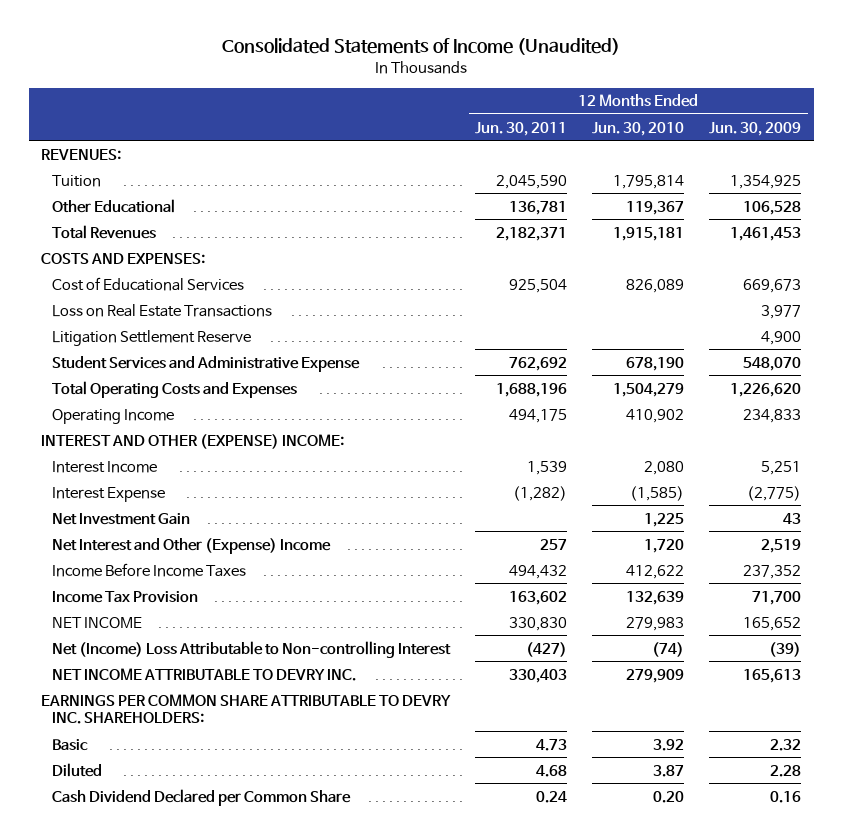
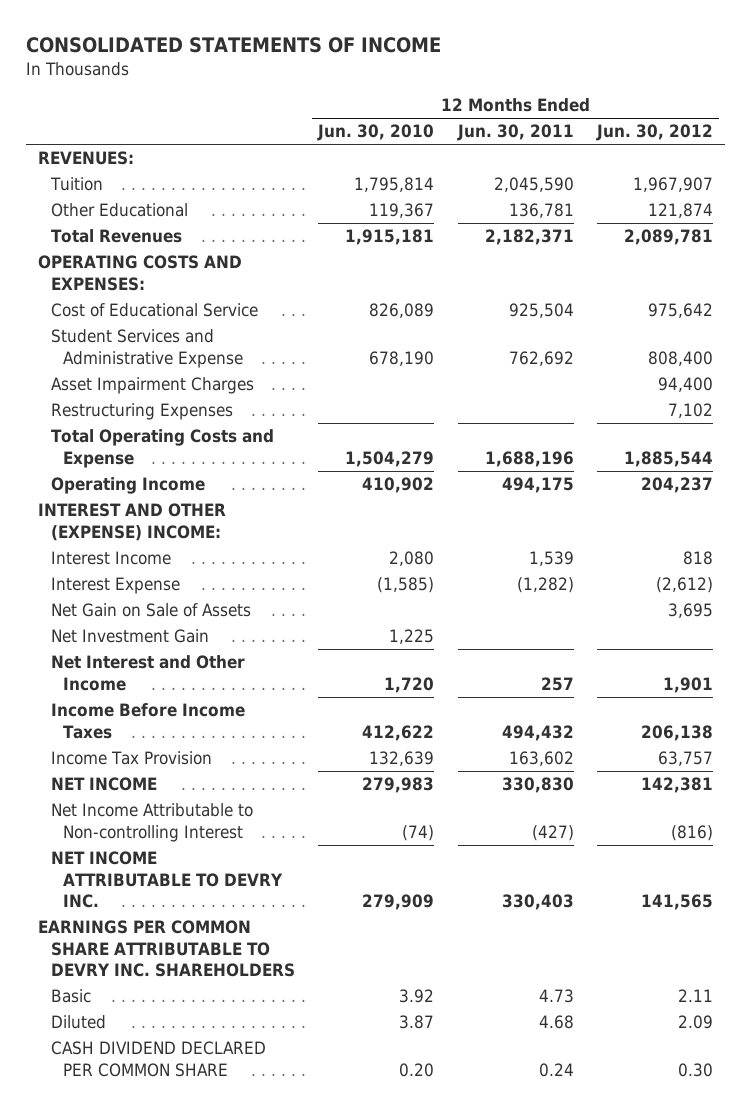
[222,38,621,56] Consolidated Statements of Income (Unaudited) -> [25,37,441,54] CONSOLIDATED STATEMENTS OF INCOME
[709,121,802,136] Jun. 30, 2009 -> none
none -> [596,124,714,142] Jun. 30, 2012
[51,303,272,317] Loss on Real Estate Transactions -> none
[51,329,251,346] Litigation Settlement Reserve -> none
[41,252,206,264] COSTS AND EXPENSES: -> [37,255,242,291] OPERATING COSTS AND EXPENSES:
[51,276,244,291] Cost of Educational Services -> [50,303,258,318] Cost of Educational Service
none -> [50,377,254,395] Asset Impairment Charges
none -> [50,403,233,421] Restructuring Expenses
[51,380,297,398] Total Operating Costs and Expenses -> [50,429,274,468] Total Operating Costs and Expense
none -> [50,603,251,618] Net Gain on Sale of Assets
[51,537,331,554] Net Interest and Other (Expense) Income -> [50,655,245,691] Net Interest and Other Income
[51,640,451,658] Net (Income) Loss Attributable to Non-controlling Interest -> [50,803,253,842] Net Income Attributable to Non-controlling Interest
[41,693,452,725] EARNINGS PER COMMON SHARE ATTRIBUTABLE TO DEVRY INC. SHAREHOLDERS: -> [37,920,295,978] EARNINGS PER COMMON SHARE ATTRIBUTABLE TO DEVRY INC. SHAREHOLDERS
[51,788,351,806] Cash Dividend Declared per Common Share -> [50,1041,266,1077] CASH DIVIDEND DECLARED PER COMMON SHARE

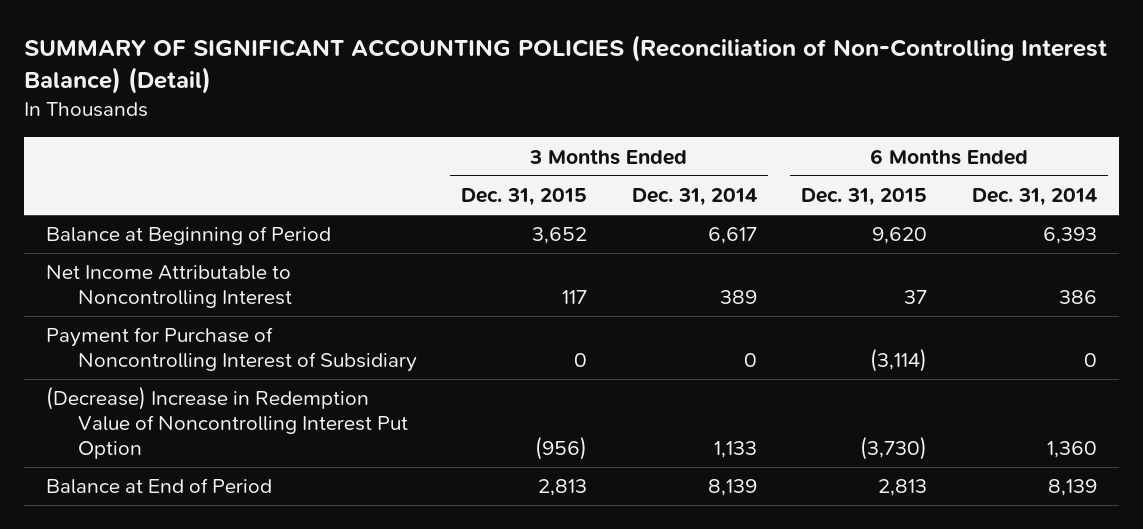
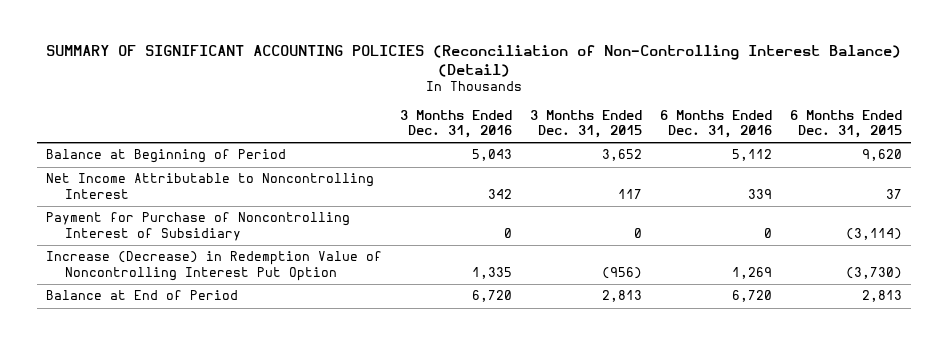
[631,187,757,206] Dec. 31, 2014 -> none
[971,187,1097,206] Dec. 31, 2014 -> none
none -> [399,110,512,139] 3 Months Ended Dec. 31, 2016
none -> [660,110,773,139] 6 Months Ended Dec. 31, 2016
[45,386,408,459] (Decrease) Increase in Redemption Value of Noncontrolling Interest Put Option -> [45,251,382,281] Increase (Decrease) in Redemption Value of Noncontrolling Interest Put Option

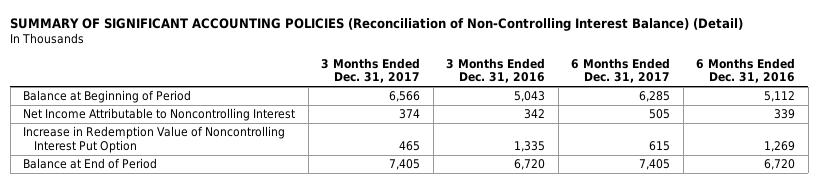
[530,110,643,139] 3 Months Ended Dec. 31, 2015 -> none
[790,110,903,139] 6 Months Ended Dec. 31, 2015 -> none
none -> [321,58,421,84] 3 Months Ended Dec. 31, 2017
none -> [571,58,671,84] 6 Months Ended Dec. 31, 2017
[45,212,350,241] Payment for Purchase of Noncontrolling Interest of Subsidiary -> none
[45,251,382,281] Increase (Decrease) in Redemption Value of Noncontrolling Interest Put Option -> [23,126,286,153] Increase in Redemption Value of Noncontrolling Interest Put Option

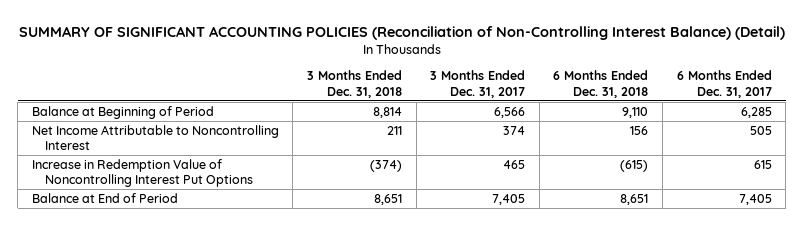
[446,58,546,84] 3 Months Ended Dec. 31, 2016 -> none
[696,58,796,84] 6 Months Ended Dec. 31, 2016 -> none
none -> [306,70,402,98] 3 Months Ended Dec. 31, 2018
none -> [553,70,649,98] 6 Months Ended Dec. 31, 2018
[23,126,286,153] Increase in Redemption Value of Noncontrolling Interest Put Option -> [31,159,253,188] Increase in Redemption Value of Noncontrolling Interest Put Options

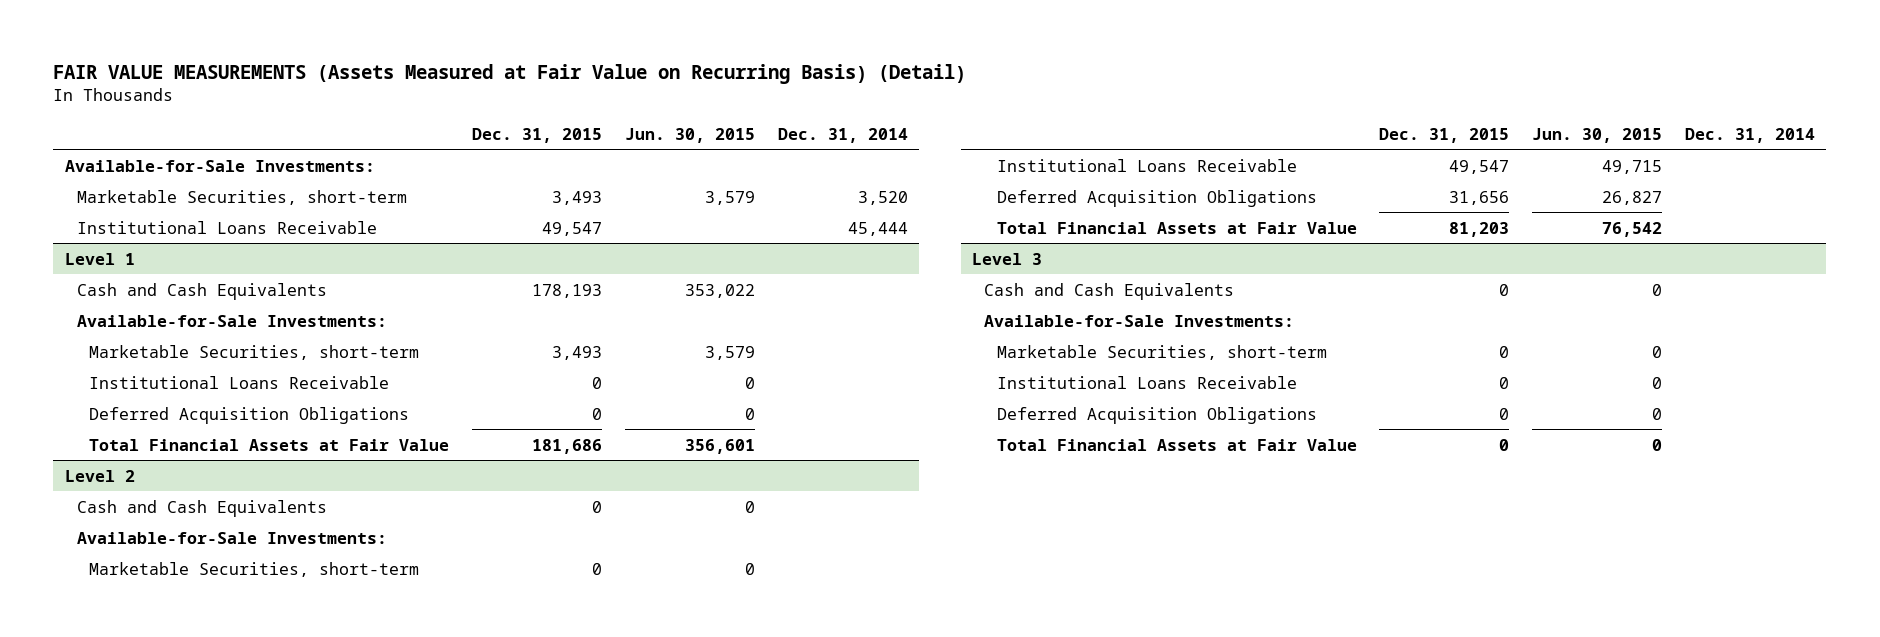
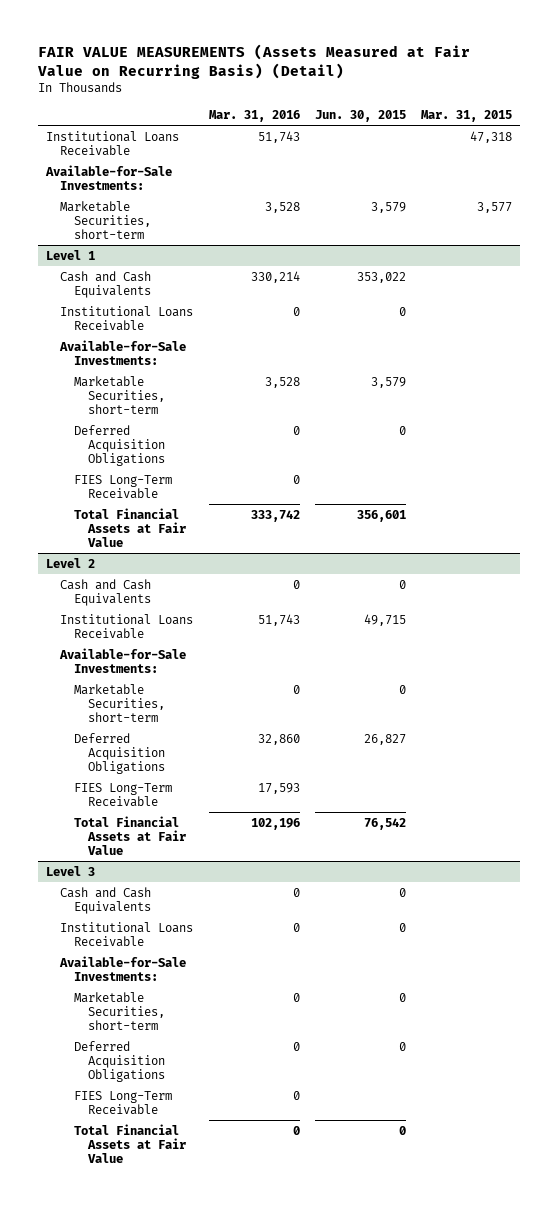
[472,127,603,143] Dec. 31, 2015 -> none
[777,127,908,143] Dec. 31, 2014 -> none
none -> [208,109,300,122] Mar. 31, 2016
none -> [421,109,513,122] Mar. 31, 2015
[77,220,378,234] Institutional Loans Receivable -> [46,130,180,156] Institutional Loans Receivable
[89,375,390,389] Institutional Loans Receivable -> [60,305,194,331] Institutional Loans Receivable
none -> [74,474,173,499] FIES Long-Term Receivable
[996,158,1297,172] Institutional Loans Receivable -> [60,613,194,639] Institutional Loans Receivable
none -> [74,782,173,807] FIES Long-Term Receivable
[996,375,1297,389] Institutional Loans Receivable -> [60,921,194,947] Institutional Loans Receivable
none -> [74,1090,173,1115] FIES Long-Term Receivable

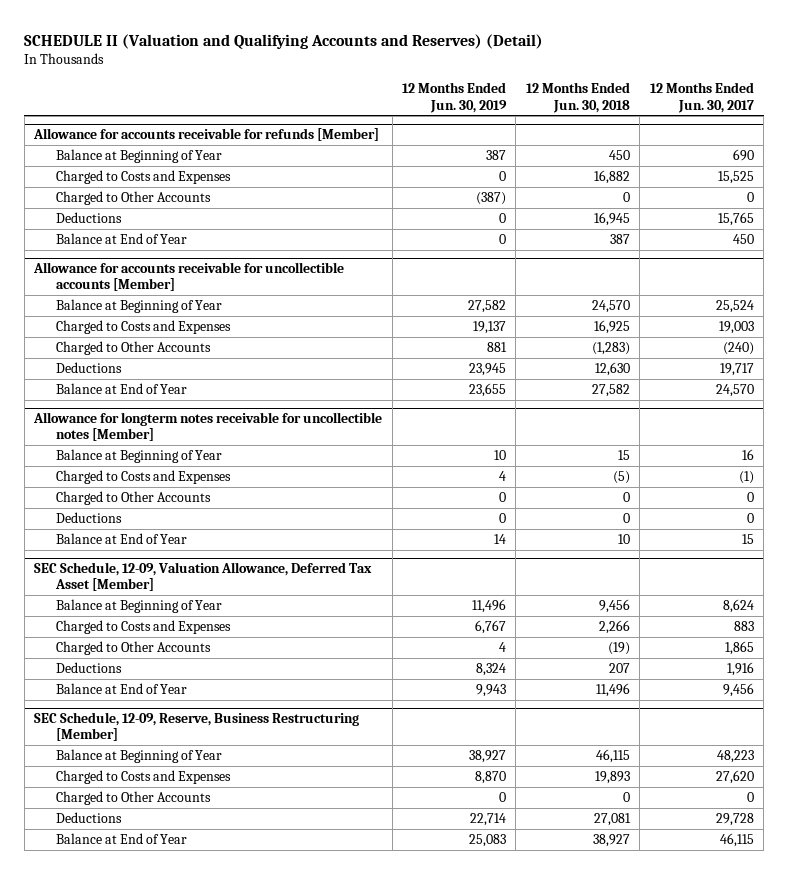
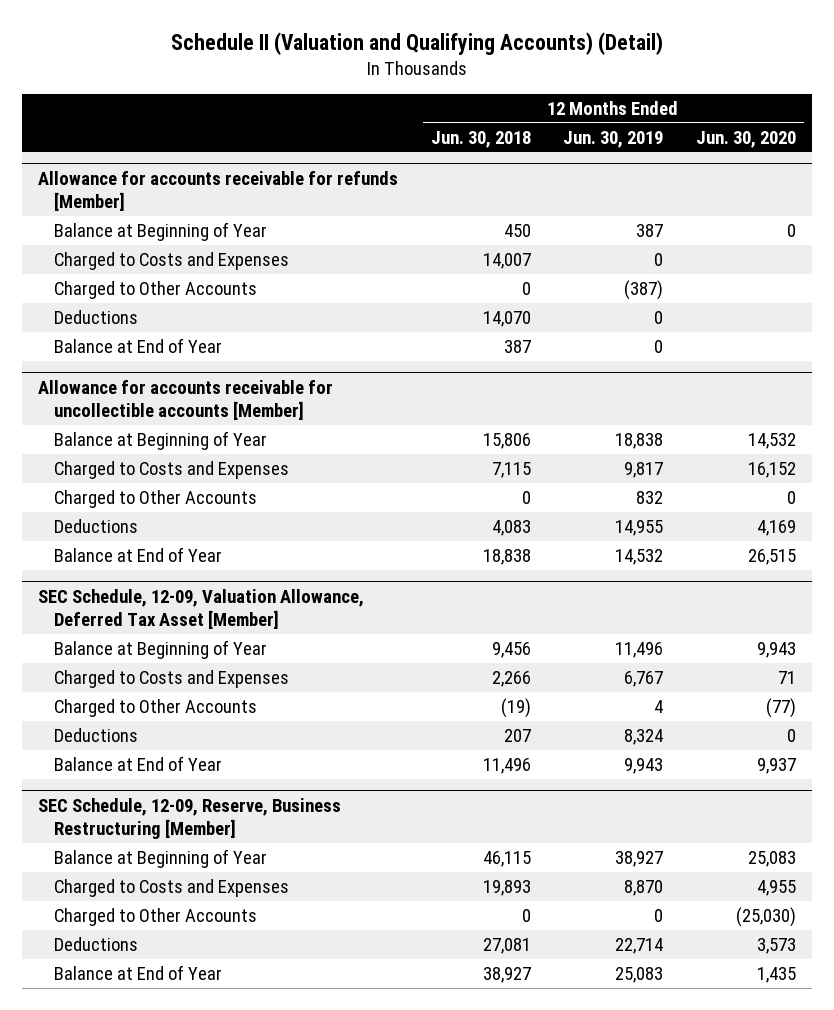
[24,33,544,49] SCHEDULE II (Valuation and Qualifying Accounts and Reserves) (Detail) -> [170,32,663,56] Schedule II (Valuation and Qualifying Accounts) (Detail)
[649,82,754,113] 12 Months Ended Jun. 30, 2017 -> none
none -> [695,130,796,148] Jun. 30, 2020
[593,170,630,185] 16,882 -> [482,252,531,269] 14,007
[593,212,630,227] 16,945 -> [482,310,531,327] 14,070
[33,412,383,442] Allowance for longterm notes receivable for uncollectible notes [Member] -> none
[55,449,222,464] Balance at Beginning of Year -> none
[55,470,231,485] Charged to Costs and Expenses -> none
[55,491,211,506] Charged to Other Accounts -> none
[55,512,122,524] Deductions -> none
[55,533,187,545] Balance at End of Year -> none
[468,300,507,314] 27,582 -> [615,432,664,449] 18,838
[591,300,630,314] 24,570 -> [482,432,531,449] 15,806
[473,321,507,335] 19,137 -> [624,461,664,478] 9,817
[593,320,630,335] 16,925 -> [491,461,531,478] 7,115
[487,342,508,353] 881 -> [636,490,664,504] 832
[591,342,630,356] (1,283) -> [521,490,531,504] 0
[469,363,507,377] 23,945 -> [615,519,664,536] 14,955
[594,362,630,377] 12,630 -> [491,519,531,536] 4,083
[469,383,507,398] 23,655 -> [615,548,664,565] 14,532
[591,384,630,398] 27,582 -> [482,548,531,565] 18,838

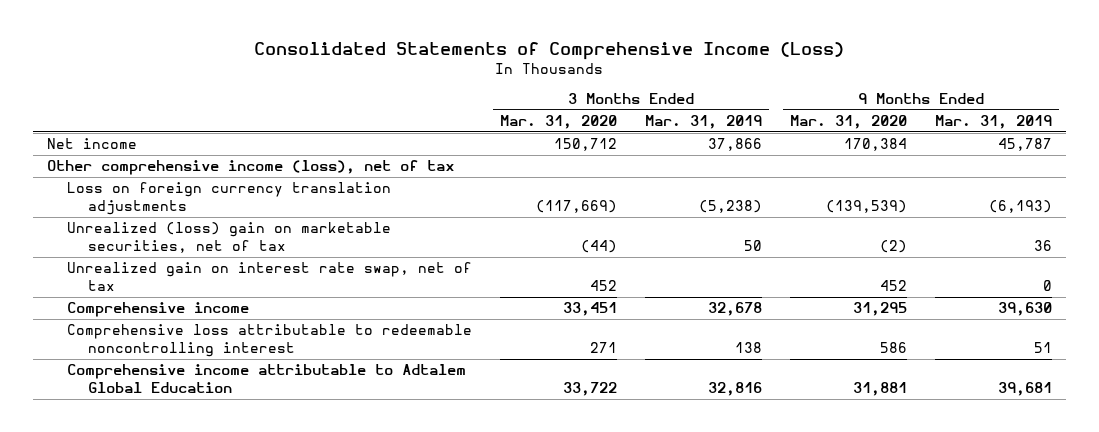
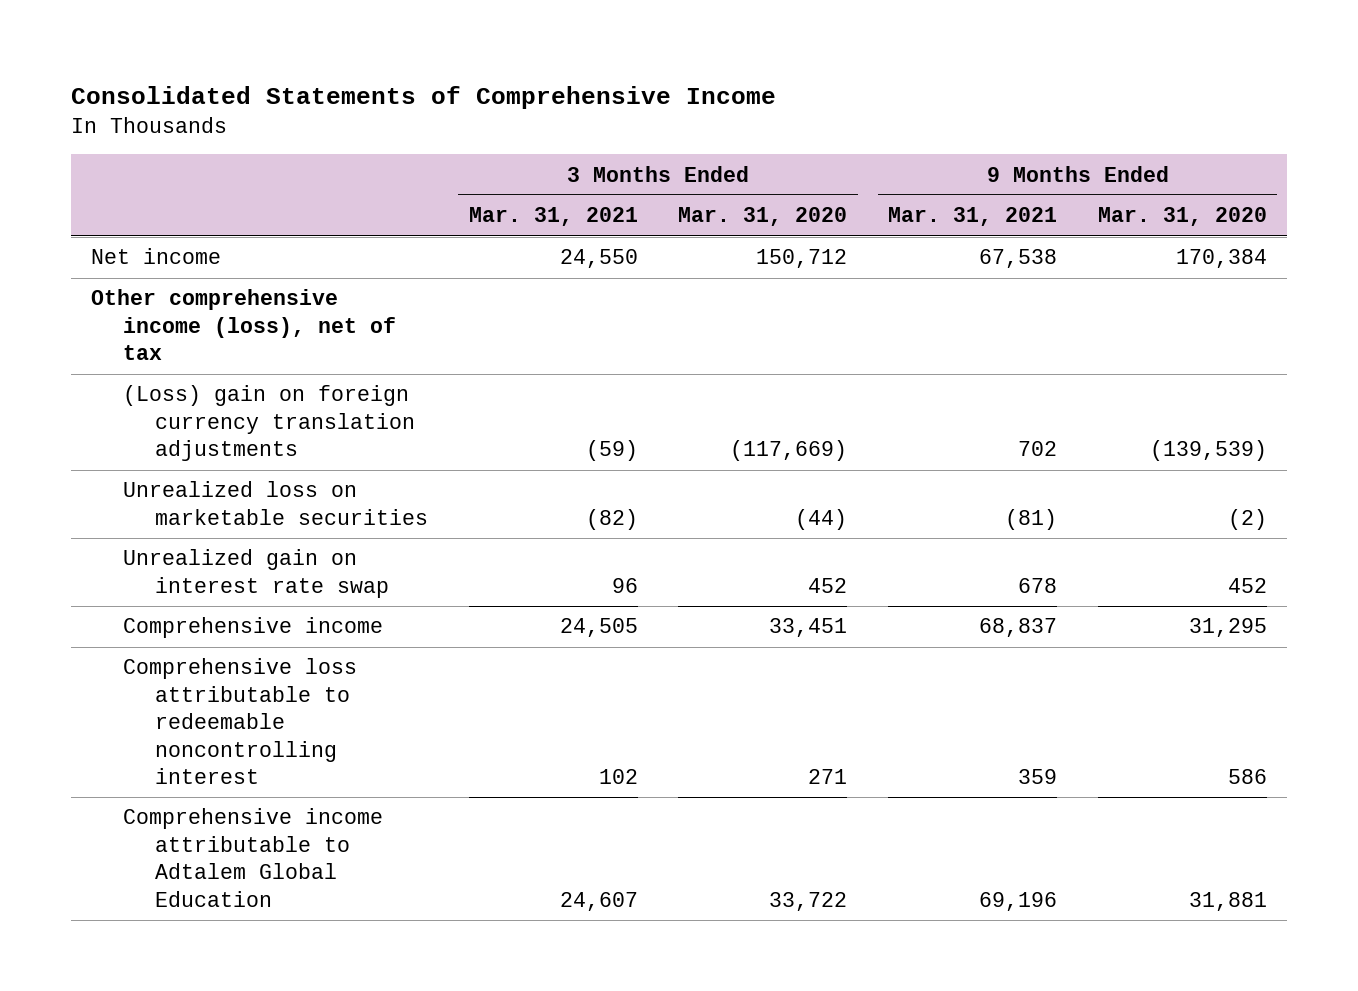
[254,41,845,60] Consolidated Statements of Comprehensive Income (Loss) -> [70,85,776,109] Consolidated Statements of Comprehensive Income
[645,115,763,130] Mar. 31, 2019 -> none
[934,115,1052,130] Mar. 31, 2019 -> none
none -> [468,207,638,227] Mar. 31, 2021
none -> [888,207,1058,227] Mar. 31, 2021
[67,182,392,216] Loss on foreign currency translation adjustments -> [122,385,415,462] (Loss) gain on foreign currency translation adjustments
[67,222,392,254] Unrealized (loss) gain on marketable securities, net of tax -> [122,481,428,525] Unrealized loss on marketable securities
[67,262,473,292] Unrealized gain on interest rate swap, net of tax -> [122,549,389,598] Unrealized gain on interest rate swap

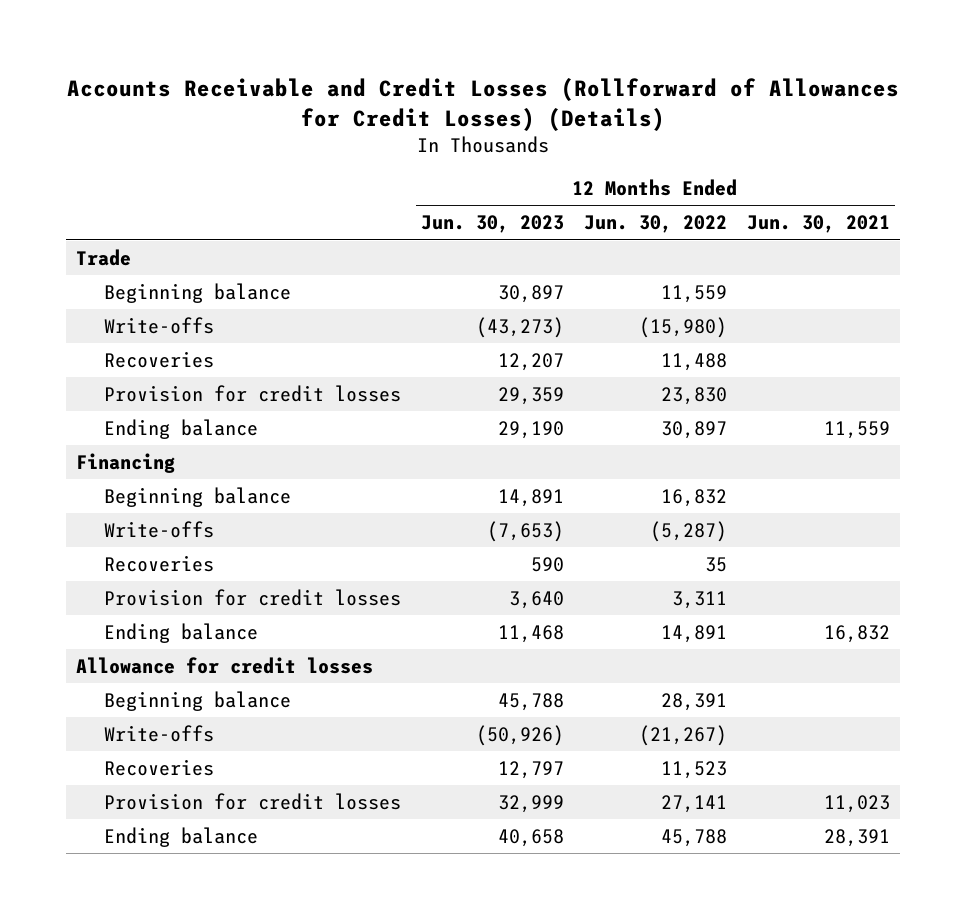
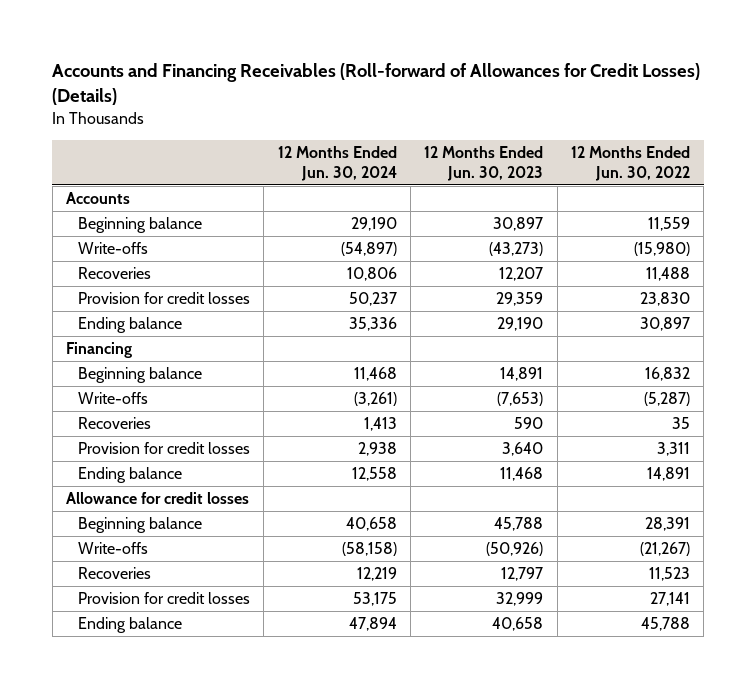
[66,77,899,131] Accounts Receivable and Credit Losses (Rollforward of Allowances for Credit Losses) (Details) -> [52,63,701,106] Accounts and Financing Receivables (Roll-forward of Allowances for Credit Losses) (Details)
[746,215,890,234] Jun. 30, 2021 -> none
none -> [277,145,397,181] 12 Months Ended Jun. 30, 2024
[75,248,131,266] Trade -> [66,192,131,205] Accounts

